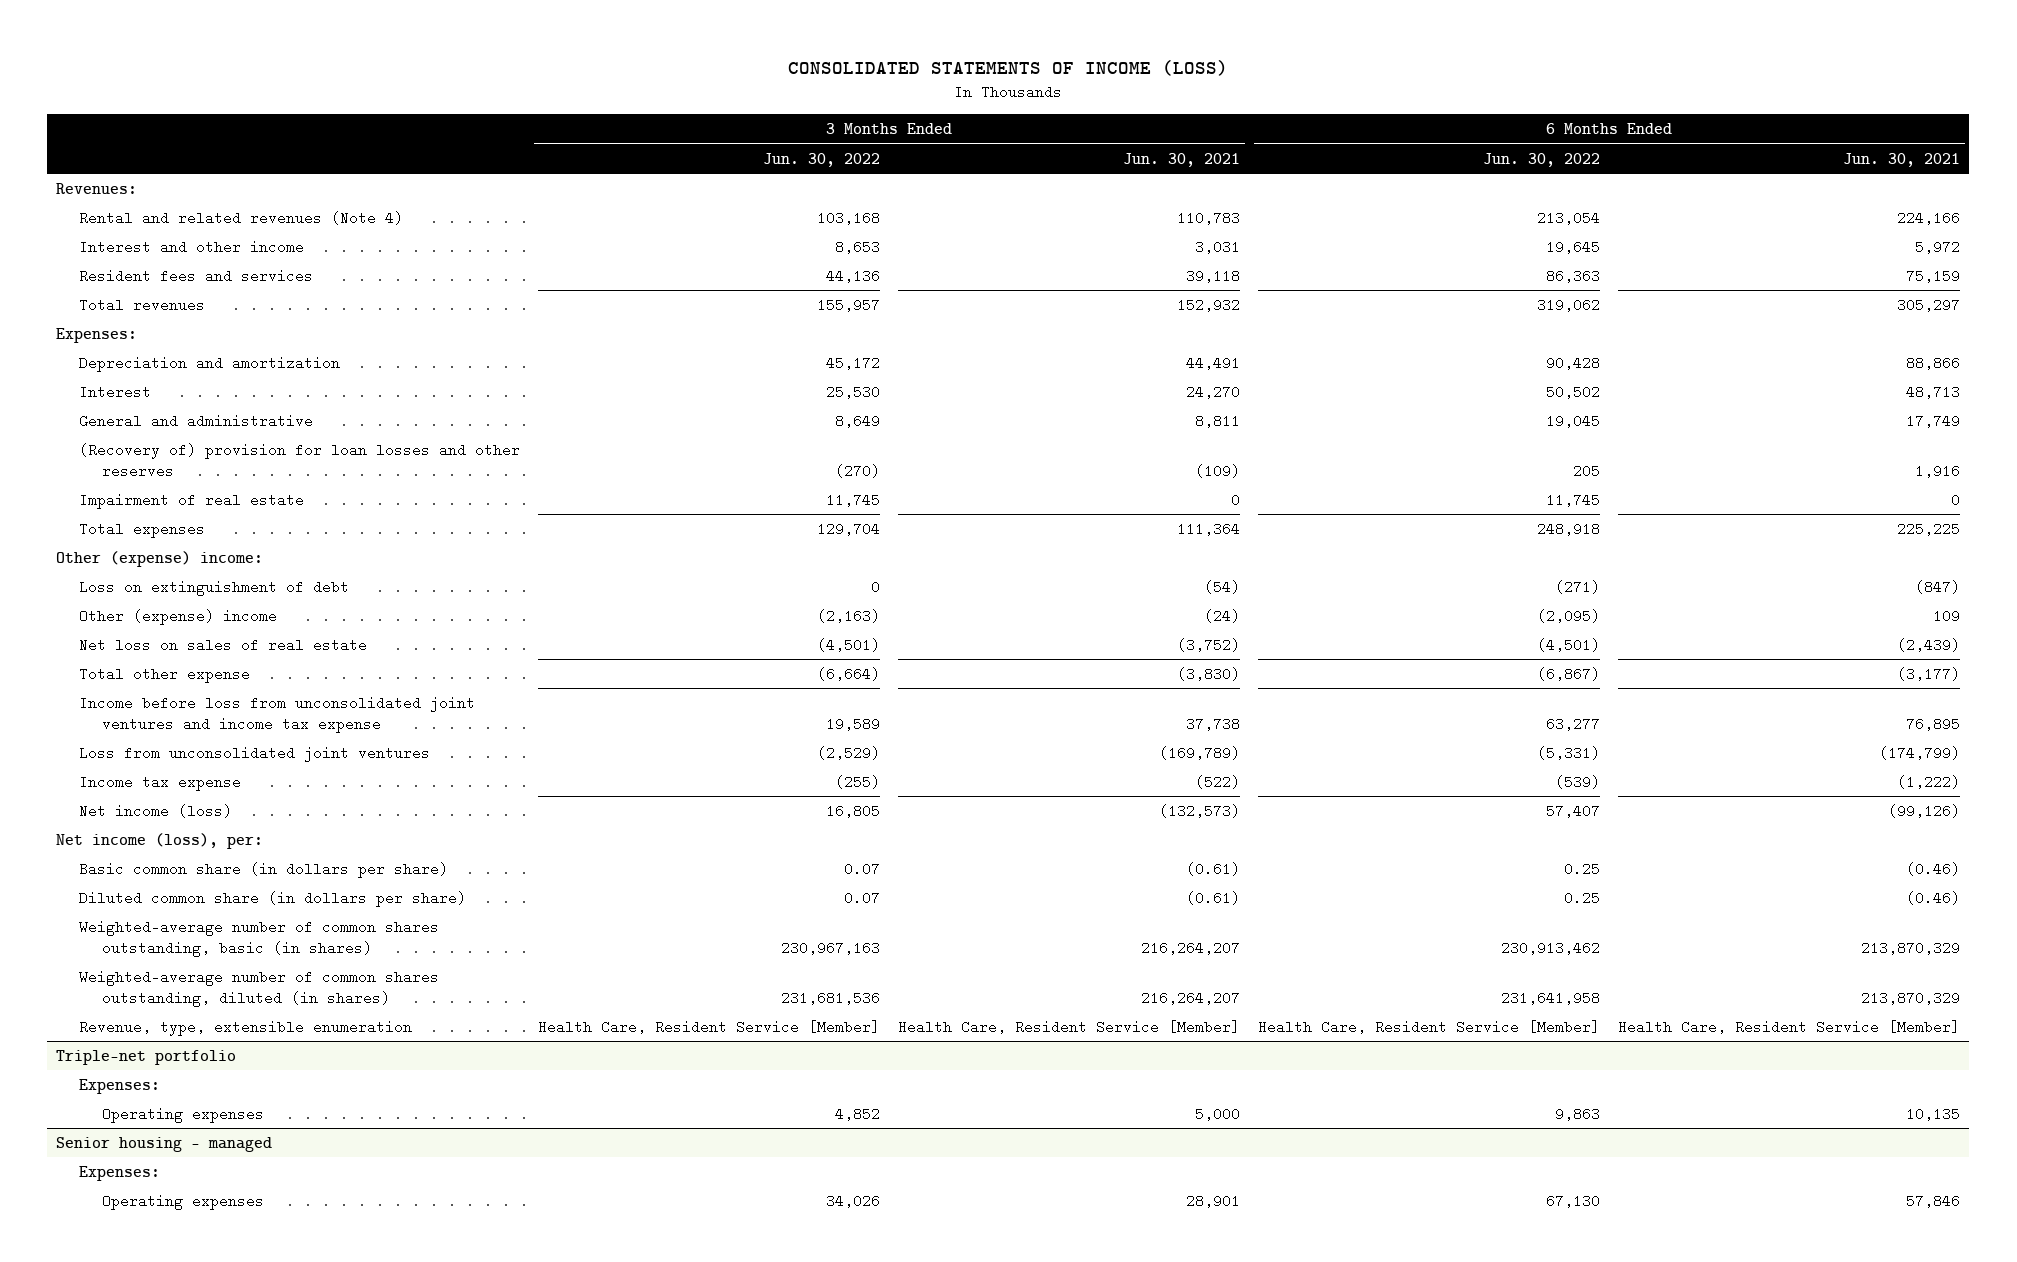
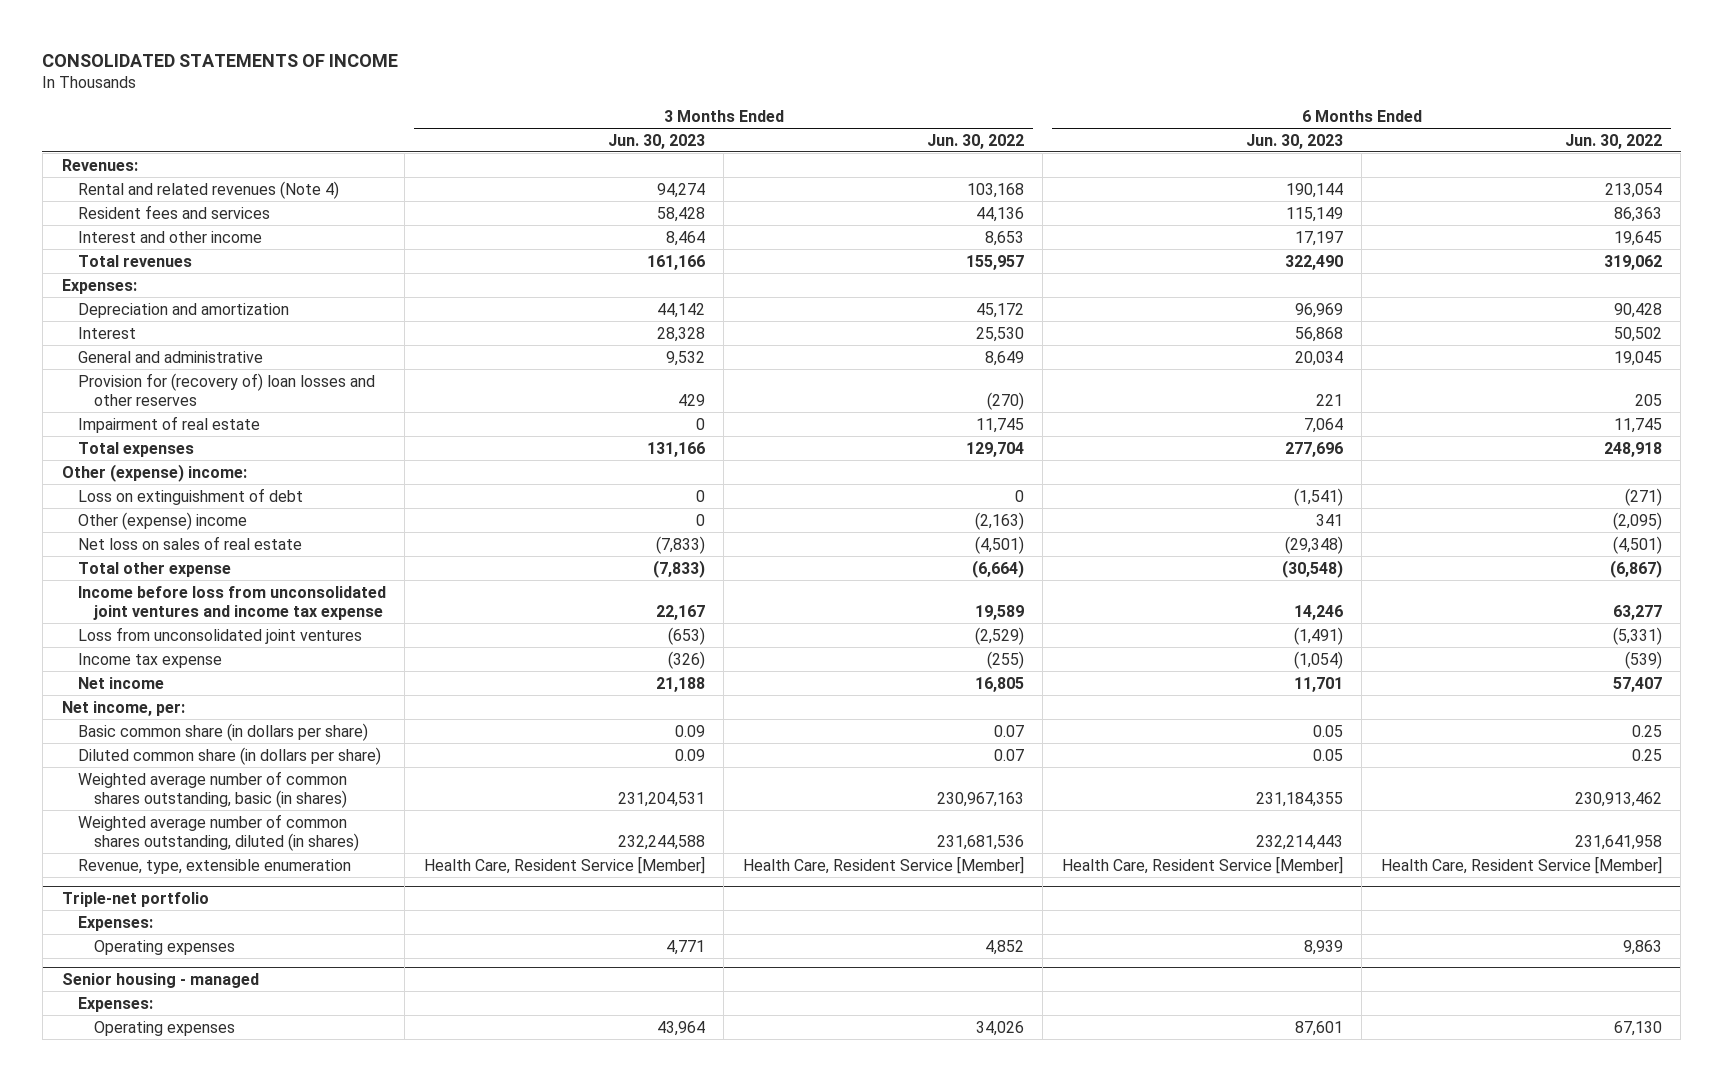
[788,60,1229,77] CONSOLIDATED STATEMENTS OF INCOME (LOSS) -> [42,54,399,68] CONSOLIDATED STATEMENTS OF INCOME
[1123,152,1241,167] Jun. 30, 2021 -> none
[1843,152,1961,167] Jun. 30, 2021 -> none
none -> [607,133,705,149] Jun. 30, 2023
none -> [1245,133,1343,149] Jun. 30, 2023
[79,239,305,254] Interest and other income -> [77,230,262,243] Interest and other income
[79,442,521,478] (Recovery of) provision for loan losses and other reserves -> [77,372,375,406] Provision for (recovery of) loan losses and other reserves
[79,803,233,818] Net income (loss) -> [77,676,164,689] Net income
[56,832,264,849] Net income (loss), per: -> [61,700,185,716] Net income, per:
[79,919,440,957] Weighted-average number of common shares outstanding, basic (in shares) -> [77,770,347,808] Weighted average number of common shares outstanding, basic (in shares)
[79,969,440,1007] Weighted-average number of common shares outstanding, diluted (in shares) -> [77,813,359,851] Weighted average number of common shares outstanding, diluted (in shares)

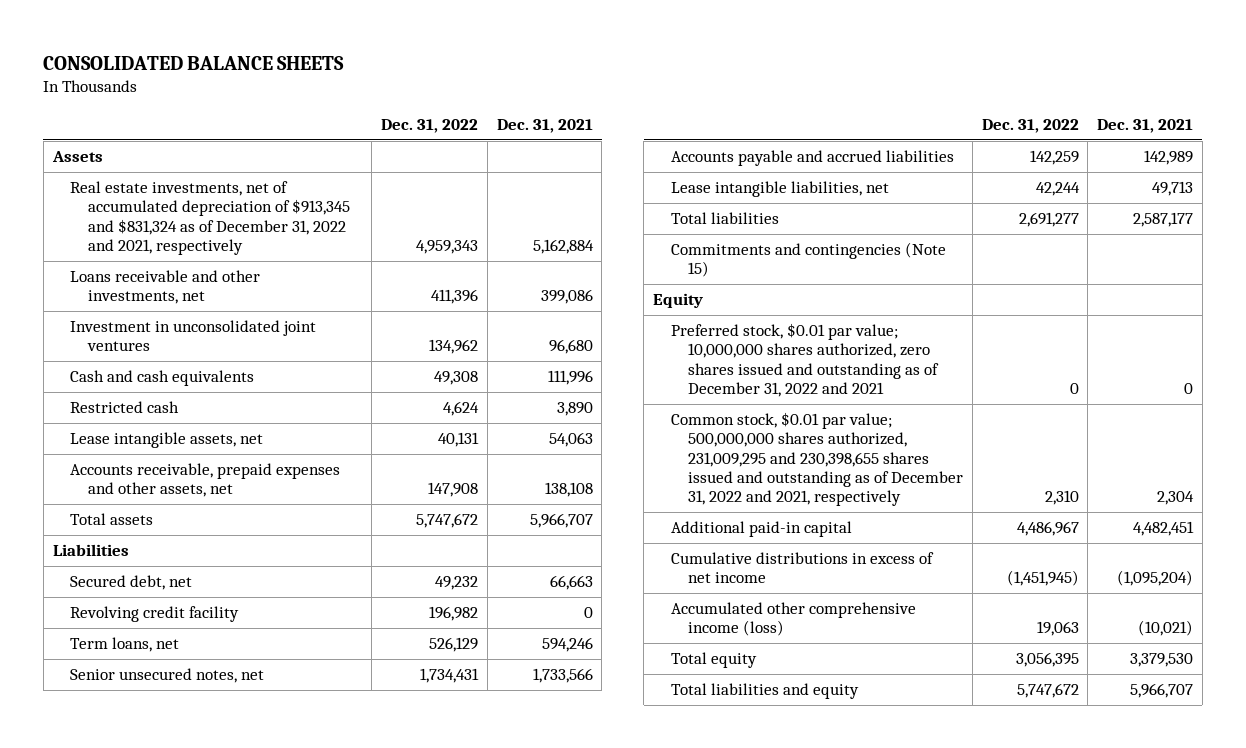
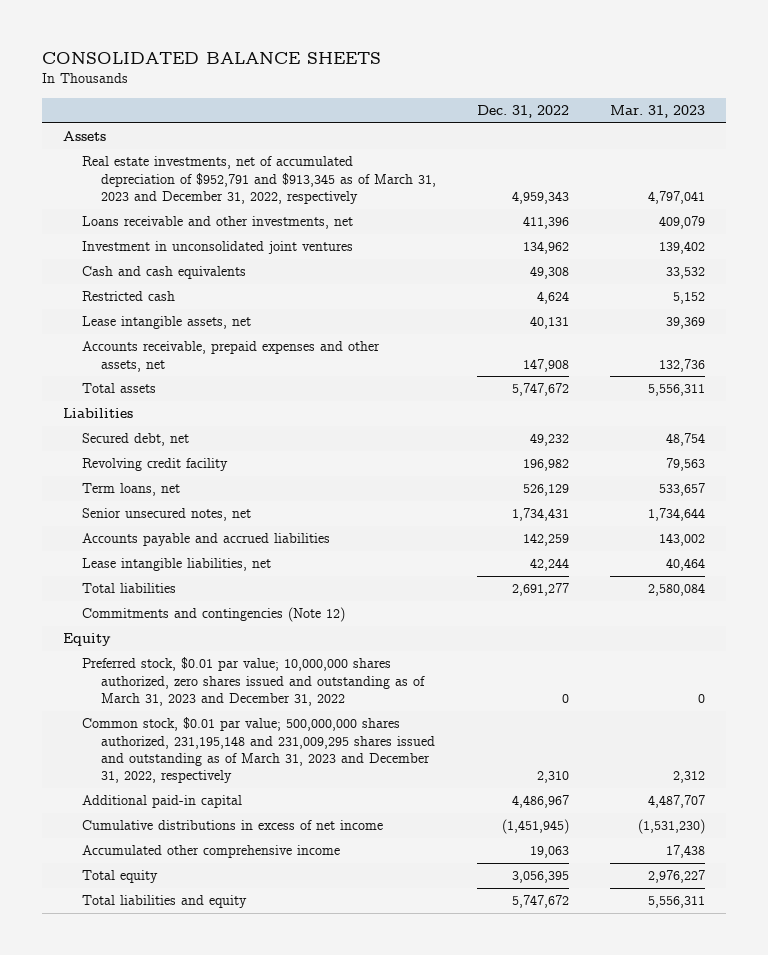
[496,119,593,134] Dec. 31, 2021 -> none
none -> [610,104,706,118] Mar. 31, 2023
[70,180,350,256] Real estate investments, net of accumulated depreciation of $913,345 and $831,324 as of December 31, 2022 and 2021, respectively -> [81,156,437,204] Real estate investments, net of accumulated depreciation of $952,791 and $913,345 as of March 31, 2023 and December 31, 2022, respectively
[670,241,946,278] Commitments and contingencies (Note 15) -> [81,607,345,623] Commitments and contingencies (Note 12)
[670,322,940,398] Preferred stock, $0.01 par value; 10,000,000 shares authorized, zero shares issued and outstanding as of December 31, 2022 and 2021 -> [81,657,426,706] Preferred stock, $0.01 par value; 10,000,000 shares authorized, zero shares issued and outstanding as of March 31, 2023 and December 31, 2022
[670,411,964,507] Common stock, $0.01 par value; 500,000,000 shares authorized, 231,009,295 and 230,398,655 shares issued and outstanding as of December 31, 2022 and 2021, respectively -> [81,717,436,784] Common stock, $0.01 par value; 500,000,000 shares authorized, 231,195,148 and 231,009,295 shares issued and outstanding as of March 31, 2023 and December 31, 2022, respectively
[670,601,916,637] Accumulated other comprehensive income (loss) -> [81,845,340,859] Accumulated other comprehensive income

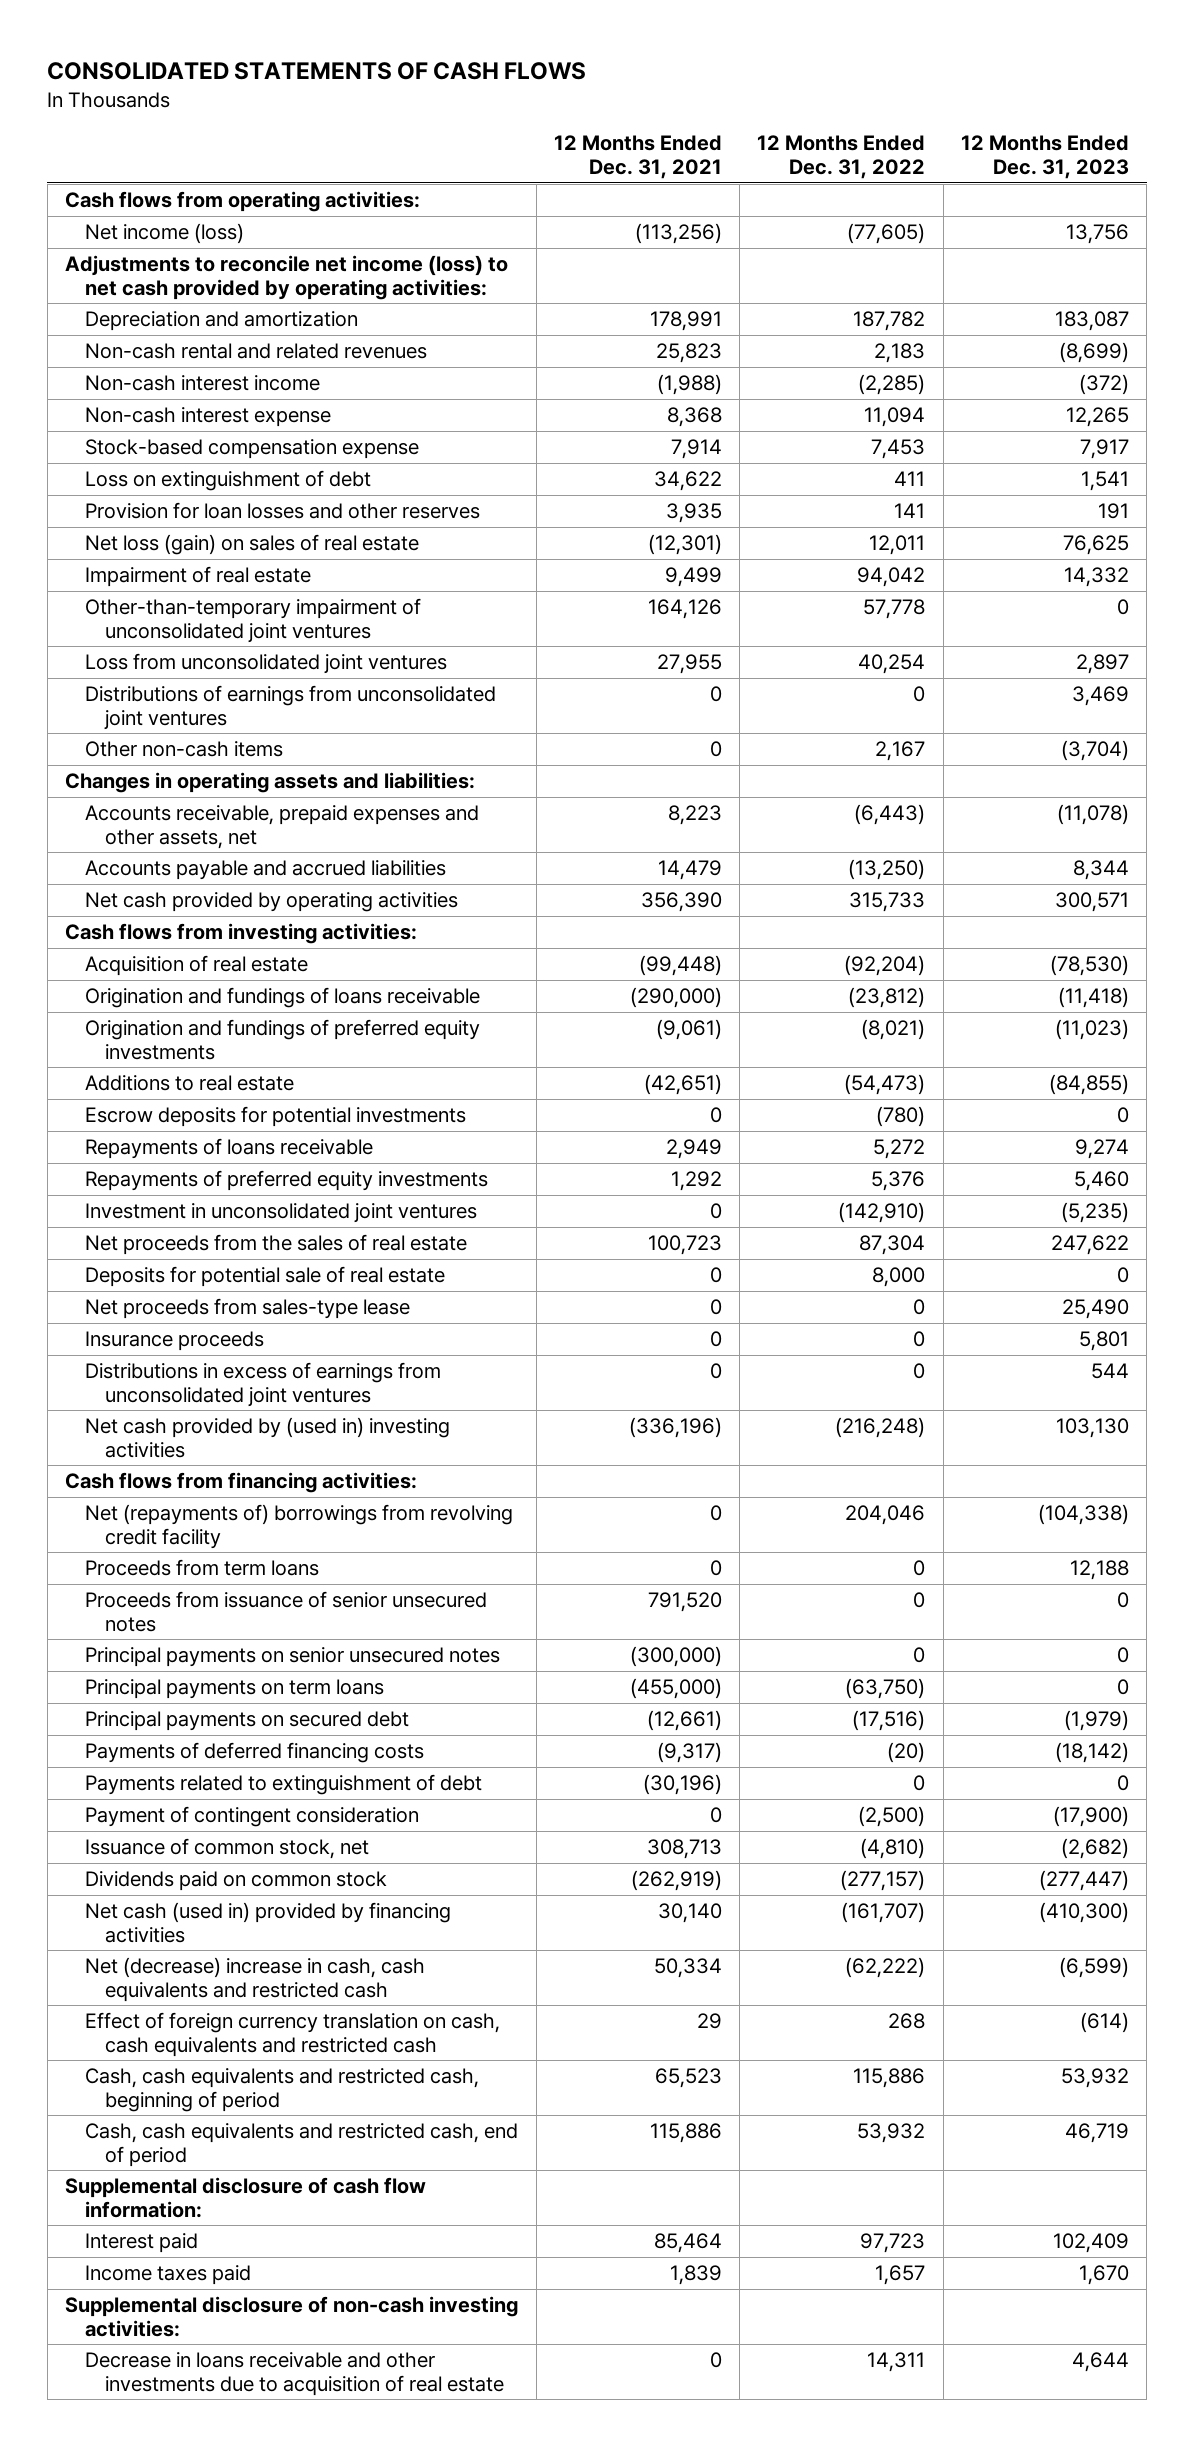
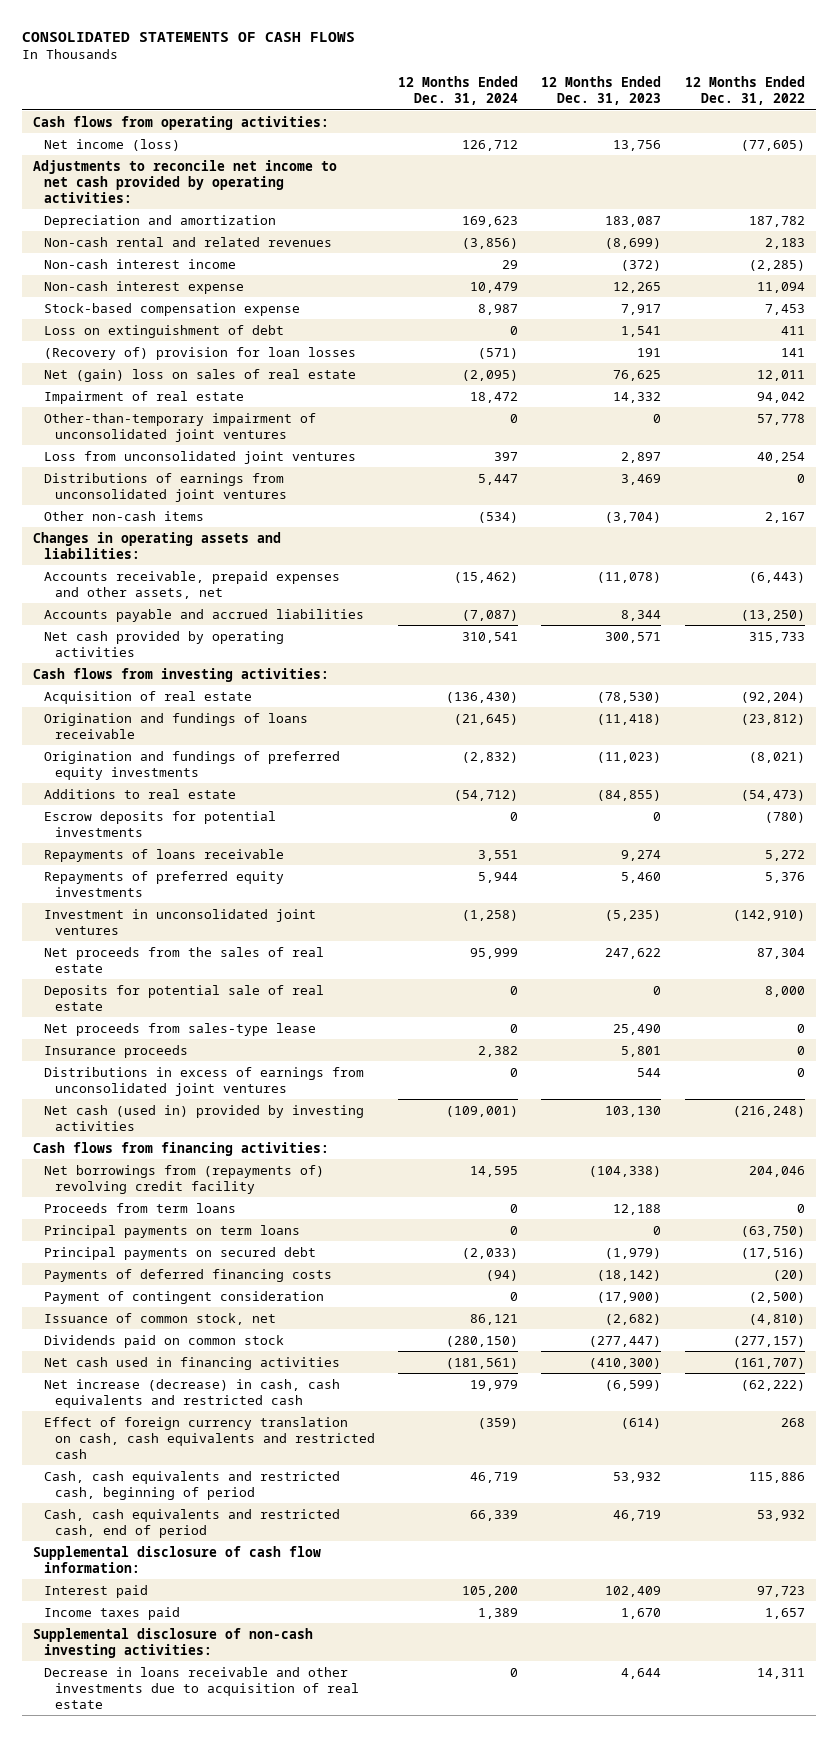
[553,135,722,180] 12 Months Ended Dec. 31, 2021 -> none
none -> [397,76,518,106] 12 Months Ended Dec. 31, 2024
[65,255,509,300] Adjustments to reconcile net income (loss) to net cash provided by operating activities: -> [33,159,338,203] Adjustments to reconcile net income to net cash provided by operating activities:
[85,502,481,520] Provision for loan losses and other reserves -> [43,346,356,360] (Recovery of) provision for loan losses
[85,534,420,556] Net loss (gain) on sales of real estate -> [43,368,356,382] Net (gain) loss on sales of real estate
[85,1417,451,1458] Net cash provided by (used in) investing activities -> [43,1104,364,1131] Net cash (used in) provided by investing activities
[85,1504,514,1549] Net (repayments of) borrowings from revolving credit facility -> [43,1164,324,1194] Net borrowings from (repayments of) revolving credit facility
[85,1591,488,1632] Proceeds from issuance of senior unsecured notes -> none
[85,1647,501,1668] Principal payments on senior unsecured notes -> none
[85,1774,483,1796] Payments related to extinguishment of debt -> none
[85,1902,452,1943] Net cash (used in) provided by financing activities -> [43,1356,340,1370] Net cash used in financing activities
[85,1957,426,2002] Net (decrease) increase in cash, cash equivalents and restricted cash -> [43,1378,340,1408] Net increase (decrease) in cash, cash equivalents and restricted cash

